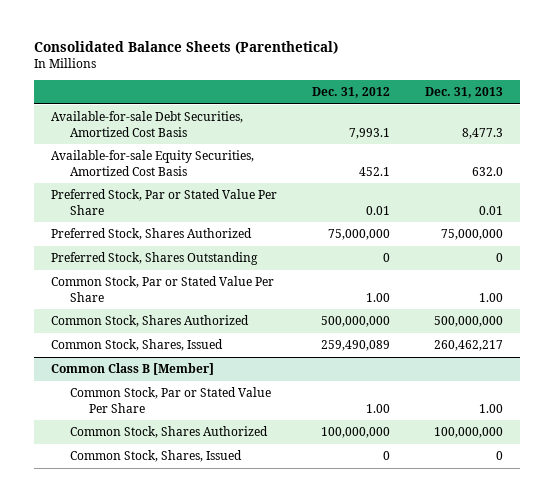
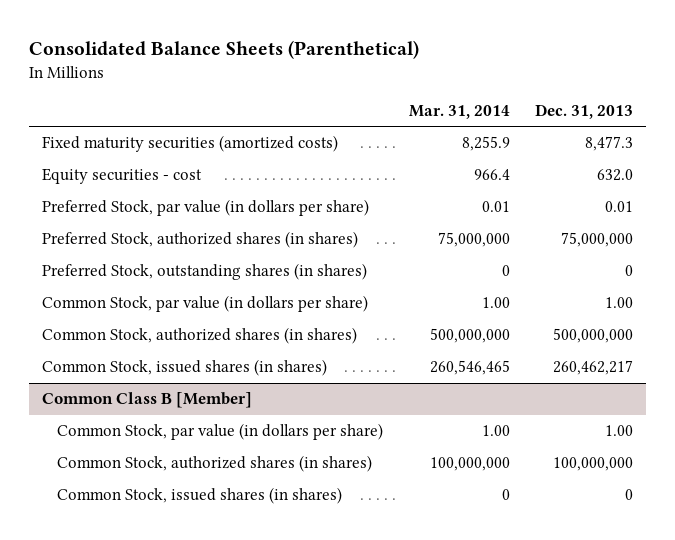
[311,87,390,99] Dec. 31, 2012 -> none
none -> [408,104,510,119] Mar. 31, 2014
[51,111,244,137] Available-for-sale Debt Securities, Amortized Cost Basis -> [41,135,338,153] Fixed maturity securities (amortized costs)
[51,150,255,176] Available-for-sale Equity Securities, Amortized Cost Basis -> [41,168,202,185] Equity securities - cost
[51,189,278,215] Preferred Stock, Par or Stated Value Per Share -> [41,199,369,217] Preferred Stock, par value (in dollars per share)
[51,228,253,241] Preferred Stock, Shares Authorized -> [41,231,358,249] Preferred Stock, authorized shares (in shares)
[51,252,259,266] Preferred Stock, Shares Outstanding -> [41,263,367,281] Preferred Stock, outstanding shares (in shares)
[51,276,275,302] Common Stock, Par or Stated Value Per Share -> [41,295,368,313] Common Stock, par value (in dollars per share)
[51,315,250,328] Common Stock, Shares Authorized -> [41,327,357,345] Common Stock, authorized shares (in shares)
[51,339,224,352] Common Stock, Shares, Issued -> [41,359,327,377] Common Stock, issued shares (in shares)
[69,387,271,413] Common Stock, Par or Stated Value Per Share -> [57,423,384,441] Common Stock, par value (in dollars per share)
[69,426,268,439] Common Stock, Shares Authorized -> [57,455,373,473] Common Stock, authorized shares (in shares)
[69,450,242,463] Common Stock, Shares, Issued -> [57,487,343,505] Common Stock, issued shares (in shares)

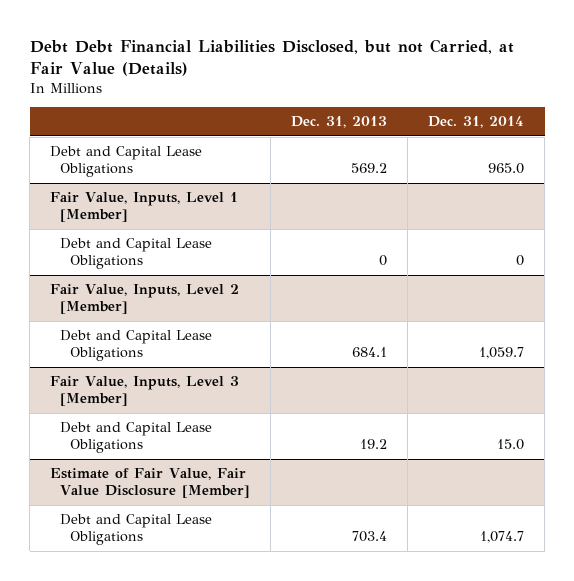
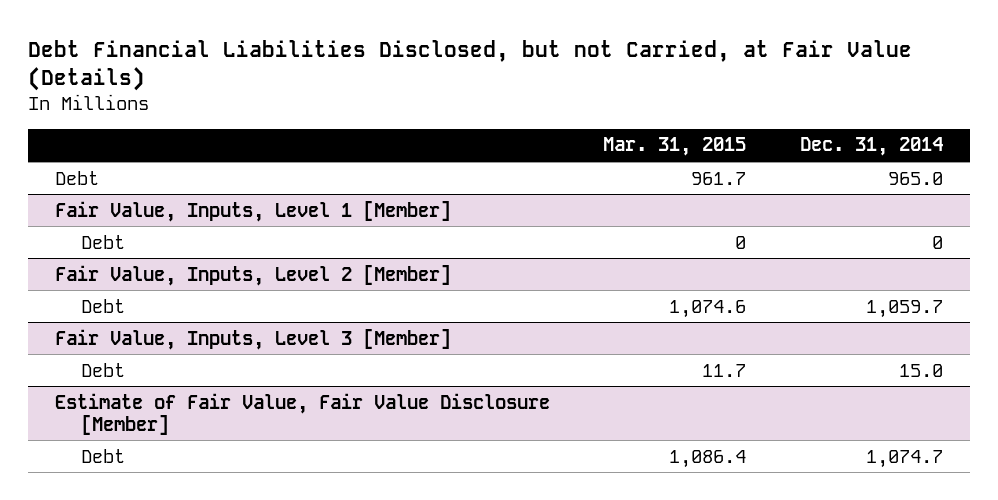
[29,38,514,76] Debt Debt Financial Liabilities Disclosed, but not Carried, at Fair Value (Details) -> [28,39,913,92] Debt Financial Liabilities Disclosed, but not Carried, at Fair Value (Details)
[291,116,388,129] Dec. 31, 2013 -> none
none -> [603,137,747,157] Mar. 31, 2015
[50,145,203,178] Debt and Capital Lease Obligations -> [54,170,99,185] Debt
[60,237,213,270] Debt and Capital Lease Obligations -> [80,234,125,249] Debt
[60,329,213,362] Debt and Capital Lease Obligations -> [80,298,125,313] Debt
[60,421,213,454] Debt and Capital Lease Obligations -> [80,362,125,377] Debt
[60,513,213,546] Debt and Capital Lease Obligations -> [80,448,125,463] Debt

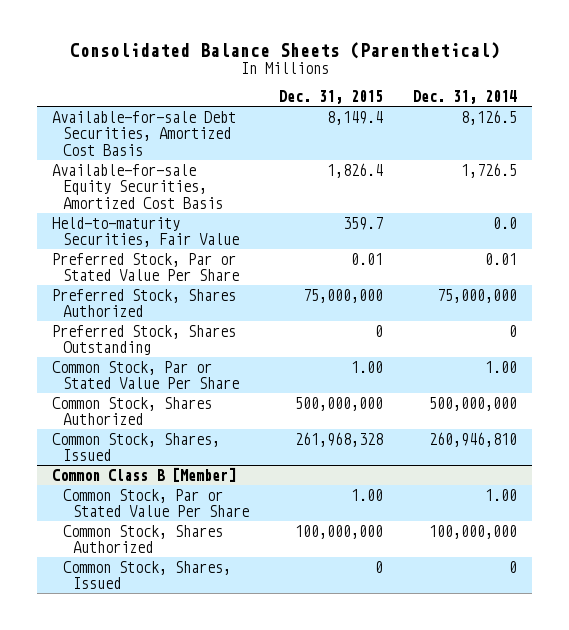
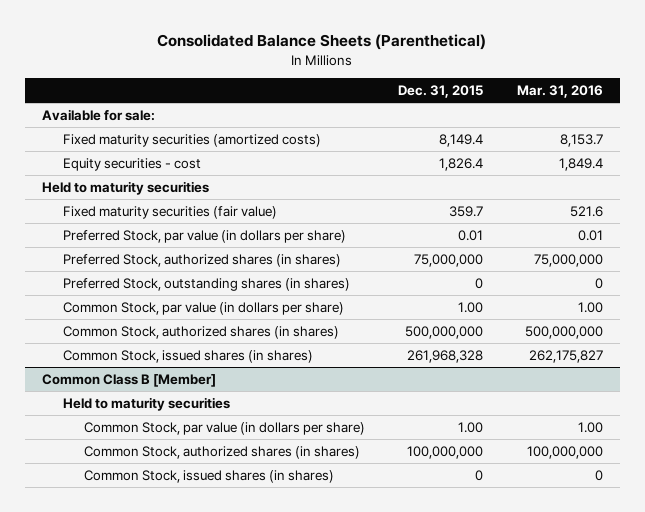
[413,90,518,105] Dec. 31, 2014 -> none
none -> [516,85,603,99] Mar. 31, 2016
none -> [41,108,155,121] Available for sale:
[51,110,236,156] Available-for-sale Debt Securities, Amortized Cost Basis -> [62,133,321,147] Fixed maturity securities (amortized costs)
[51,163,223,209] Available-for-sale Equity Securities, Amortized Cost Basis -> [62,157,201,171] Equity securities - cost
none -> [41,180,209,195] Held to maturity securities
[51,216,239,248] Held-to-maturity Securities, Fair Value -> [62,205,277,219] Fixed maturity securities (fair value)
[51,252,239,282] Preferred Stock, Par or Stated Value Per Share -> [62,229,346,243] Preferred Stock, par value (in dollars per share)
[51,288,236,318] Preferred Stock, Shares Authorized -> [62,253,341,267] Preferred Stock, authorized shares (in shares)
[51,324,236,356] Preferred Stock, Shares Outstanding -> [62,277,350,291] Preferred Stock, outstanding shares (in shares)
[51,360,239,390] Common Stock, Par or Stated Value Per Share -> [62,301,344,315] Common Stock, par value (in dollars per share)
[51,396,212,426] Common Stock, Shares Authorized -> [62,325,339,339] Common Stock, authorized shares (in shares)
[51,432,220,462] Common Stock, Shares, Issued -> [62,349,313,363] Common Stock, issued shares (in shares)
none -> [62,396,230,411] Held to maturity securities
[62,488,250,518] Common Stock, Par or Stated Value Per Share -> [83,421,365,435] Common Stock, par value (in dollars per share)
[62,524,223,554] Common Stock, Shares Authorized -> [83,445,360,459] Common Stock, authorized shares (in shares)
[62,560,231,590] Common Stock, Shares, Issued -> [83,469,334,483] Common Stock, issued shares (in shares)

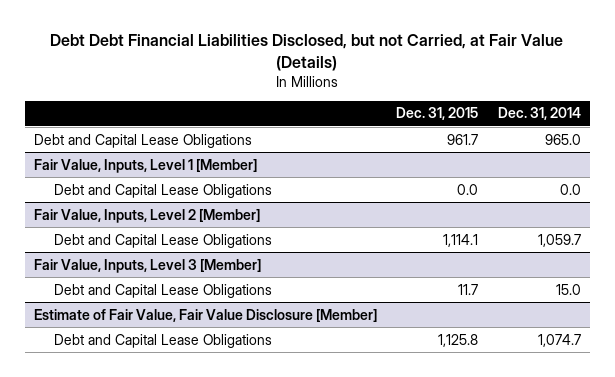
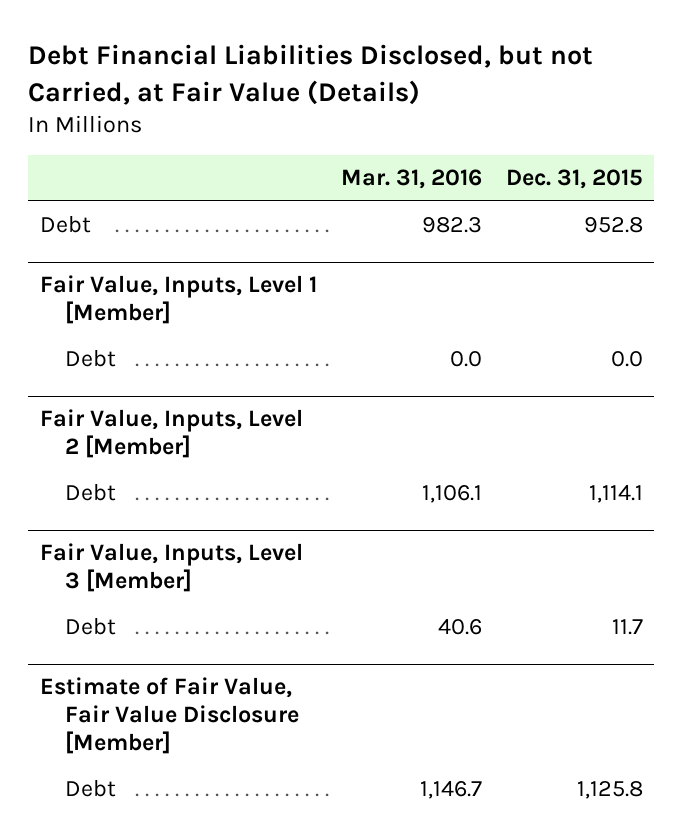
[50,34,564,71] Debt Debt Financial Liabilities Disclosed, but not Carried, at Fair Value (Details) -> [28,44,594,105] Debt Financial Liabilities Disclosed, but not Carried, at Fair Value (Details)
[497,107,581,121] Dec. 31, 2014 -> none
none -> [340,169,482,190] Mar. 31, 2016
[34,133,253,148] Debt and Capital Lease Obligations -> [40,215,92,234] Debt
[447,133,479,145] 961.7 -> [583,217,643,234] 952.8
[53,183,272,198] Debt and Capital Lease Obligations -> [65,349,117,368] Debt
[53,233,272,248] Debt and Capital Lease Obligations -> [65,483,117,502] Debt
[53,283,272,298] Debt and Capital Lease Obligations -> [65,617,117,636] Debt
[53,333,272,348] Debt and Capital Lease Obligations -> [65,779,117,798] Debt

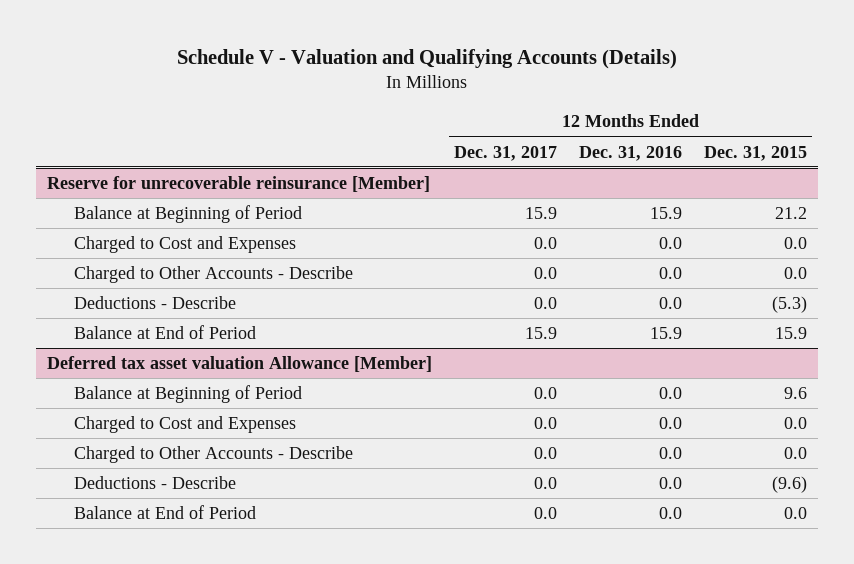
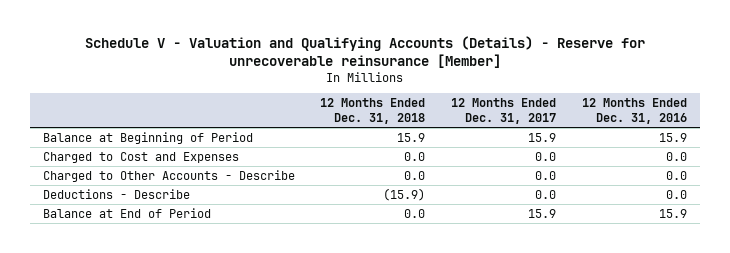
[177,49,678,70] Schedule V - Valuation and Qualifying Accounts (Details) -> [84,35,645,68] Schedule V - Valuation and Qualifying Accounts (Details) - Reserve for unrecoverable reinsurance [Member]
[703,145,807,161] Dec. 31, 2015 -> none
none -> [320,98,426,125] 12 Months Ended Dec. 31, 2018
[47,175,431,192] Reserve for unrecoverable reinsurance [Member] -> none
[47,355,433,372] Deferred tax asset valuation Allowance [Member] -> none
[74,384,303,403] Balance at Beginning of Period -> none
[74,415,297,433] Charged to Cost and Expenses -> none
[74,445,354,463] Charged to Other Accounts - Describe -> none
[74,475,237,489] Deductions - Describe -> none
[74,504,257,519] Balance at End of Period -> none

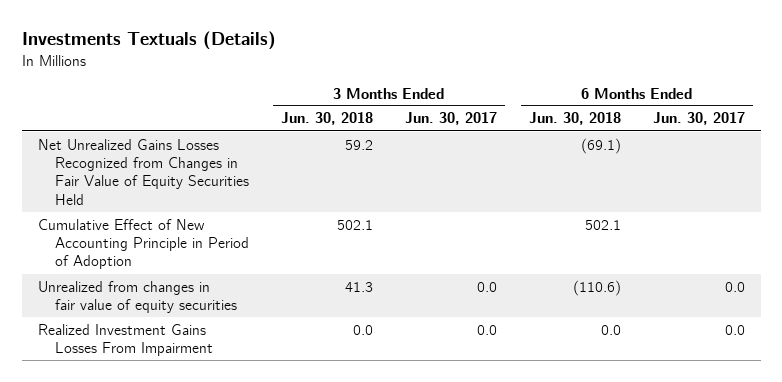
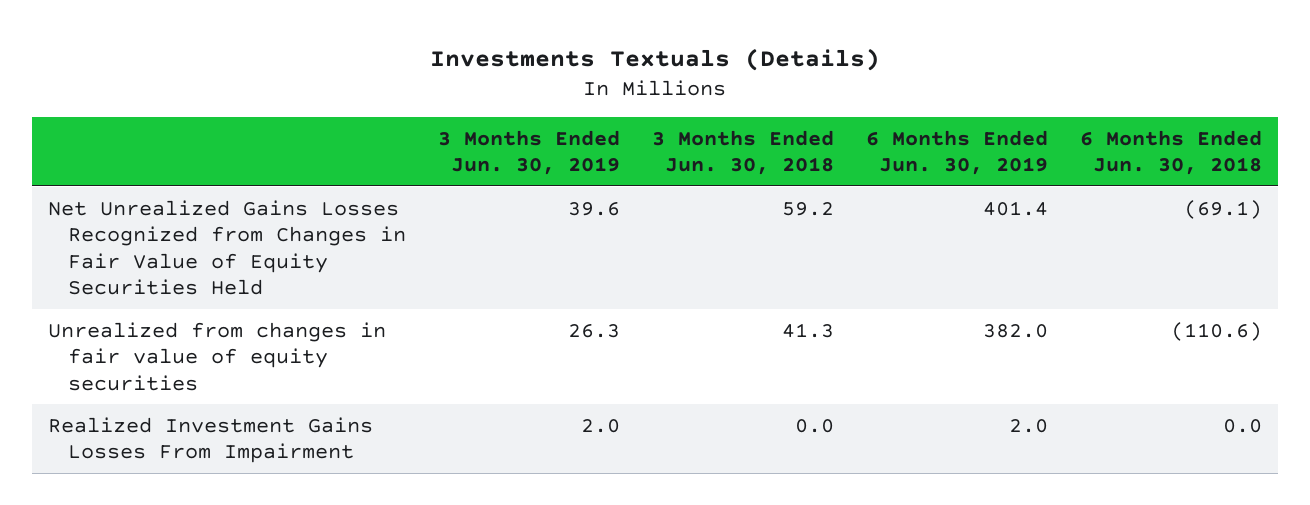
[404,112,497,126] Jun. 30, 2017 -> none
[652,112,745,126] Jun. 30, 2017 -> none
none -> [437,129,620,176] 3 Months Ended Jun. 30, 2019
none -> [865,129,1048,176] 6 Months Ended Jun. 30, 2019
[37,218,249,270] Cumulative Effect of New Accounting Principle in Period of Adoption -> none

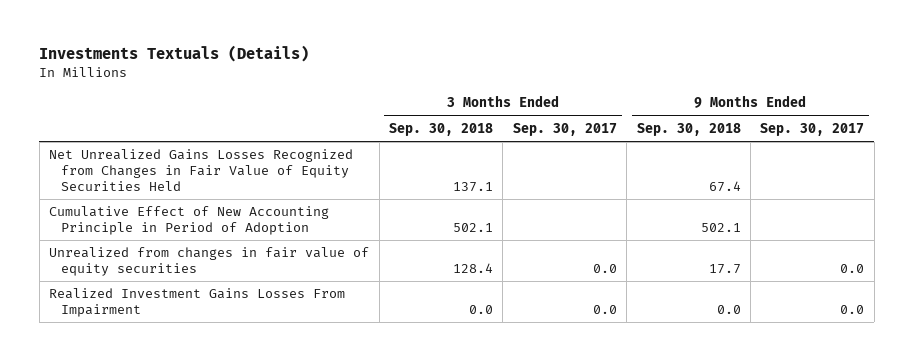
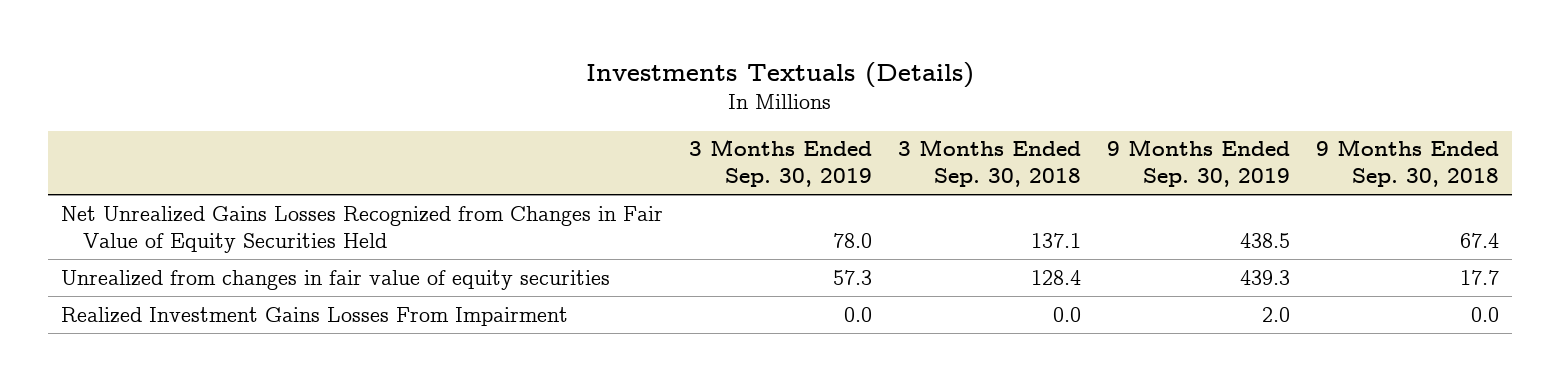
[512,122,617,136] Sep. 30, 2017 -> none
[760,122,865,136] Sep. 30, 2017 -> none
none -> [688,139,872,188] 3 Months Ended Sep. 30, 2019
none -> [1106,139,1290,188] 9 Months Ended Sep. 30, 2019
[49,206,330,236] Cumulative Effect of New Accounting Principle in Period of Adoption -> none

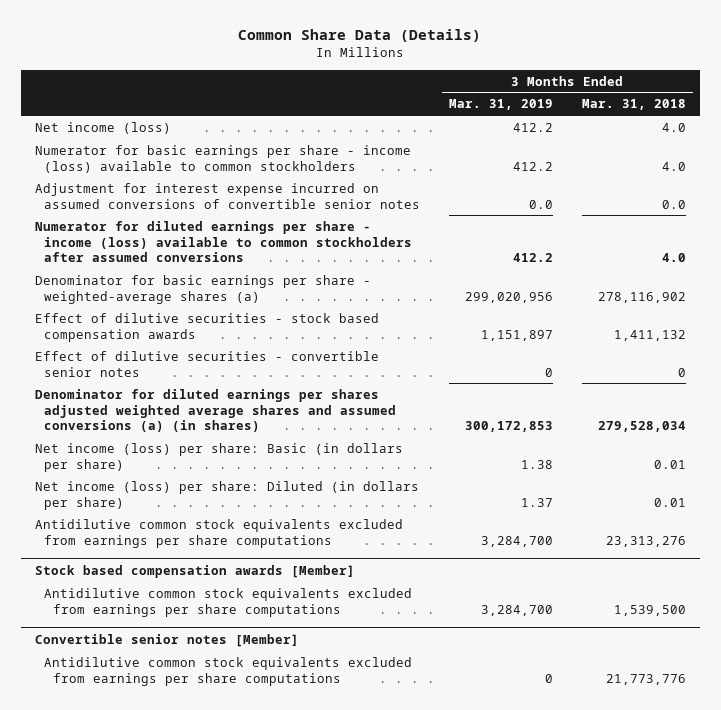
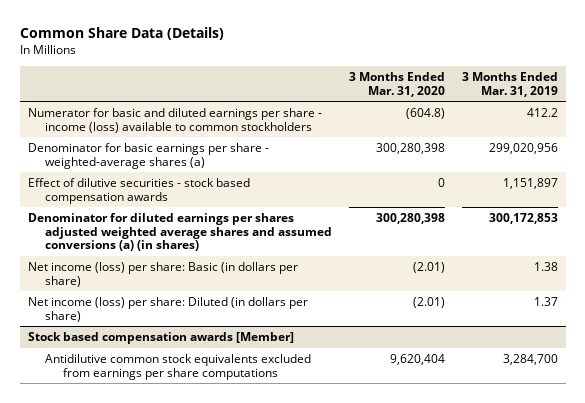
[581,99,686,111] Mar. 31, 2018 -> none
none -> [348,71,445,97] 3 Months Ended Mar. 31, 2020
[35,121,172,134] Net income (loss) -> none
[35,182,421,209] Adjustment for interest expense incurred on assumed conversions of convertible senior notes -> none
[35,220,413,263] Numerator for diluted earnings per share - income (loss) available to common stockholders after assumed conversions -> none
[35,144,412,173] Numerator for basic earnings per share - income (loss) available to common stockholders -> [27,107,322,133] Numerator for basic and diluted earnings per share - income (loss) available to common stockholders
[35,350,380,377] Effect of dilutive securities - convertible senior notes -> none
[35,518,404,548] Antidilutive common stock equivalents excluded from earnings per share computations -> none
[35,633,300,647] Convertible senior notes [Member] -> none
[44,656,413,686] Antidilutive common stock equivalents excluded from earnings per share computations -> none

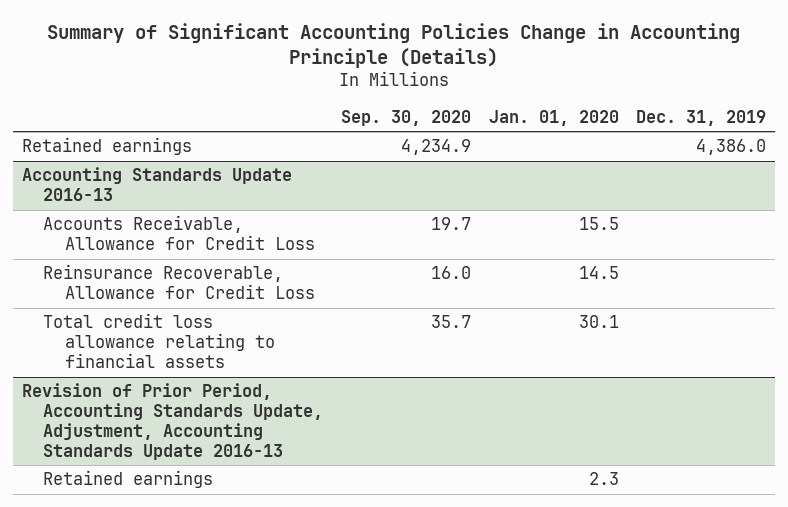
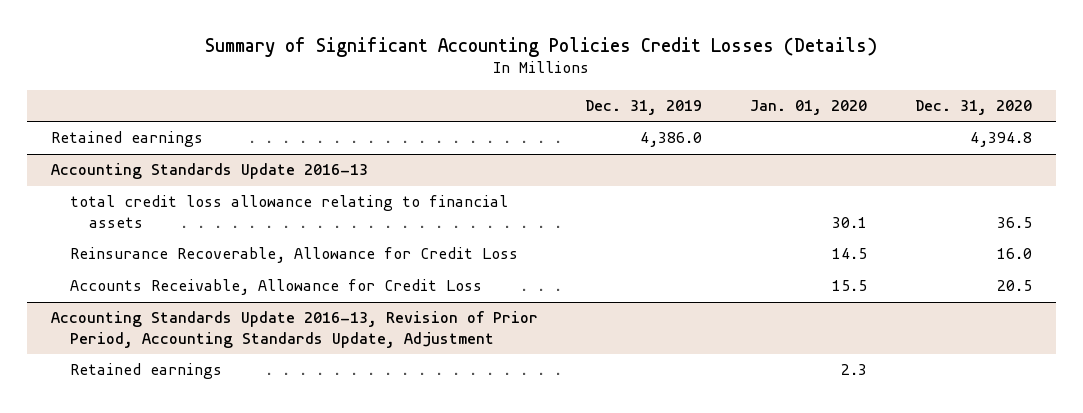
[47,22,741,69] Summary of Significant Accounting Policies Change in Accounting Principle (Details) -> [205,36,878,57] Summary of Significant Accounting Policies Credit Losses (Details)
[340,110,471,127] Sep. 30, 2020 -> none
none -> [915,100,1033,116] Dec. 31, 2020
none -> [69,195,508,228] total credit loss allowance relating to financial assets
[43,313,275,369] Total credit loss allowance relating to financial assets -> none
[43,215,315,251] Accounts Receivable, Allowance for Credit Loss -> [69,279,482,296] Accounts Receivable, Allowance for Credit Loss
[22,383,324,461] Revision of Prior Period, Accounting Standards Update, Adjustment, Accounting Standards Update 2016-13 -> [50,311,538,348] Accounting Standards Update 2016-13, Revision of Prior Period, Accounting Standards Update, Adjustment

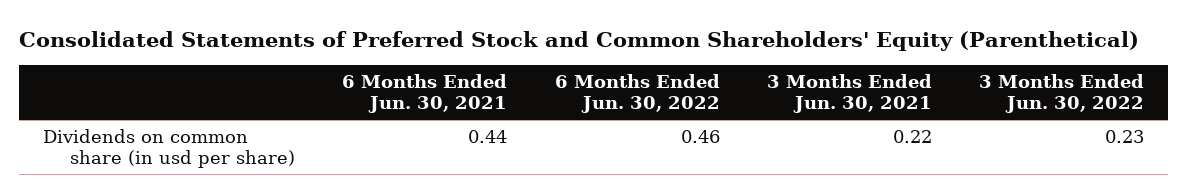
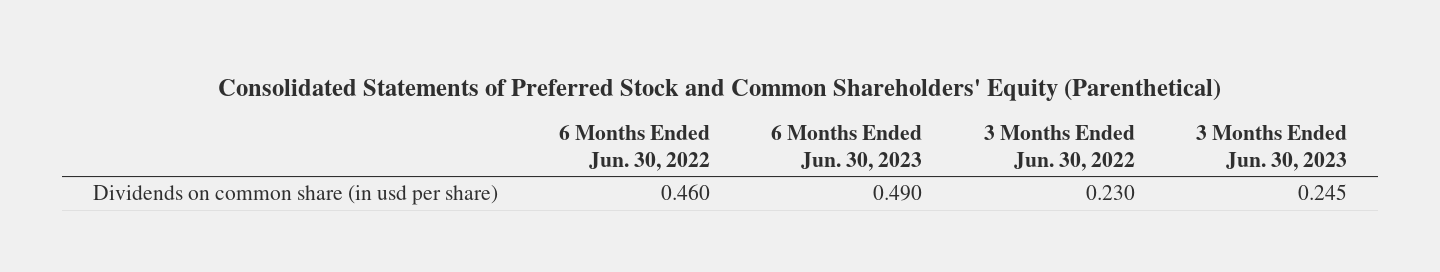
[342,73,508,114] 6 Months Ended Jun. 30, 2021 -> none
[766,73,932,114] 3 Months Ended Jun. 30, 2021 -> none
none -> [771,125,923,171] 6 Months Ended Jun. 30, 2023
none -> [1195,125,1347,171] 3 Months Ended Jun. 30, 2023
[680,129,720,143] 0.46 -> [661,184,711,201] 0.460
[1105,129,1145,143] 0.23 -> [1085,185,1135,201] 0.230

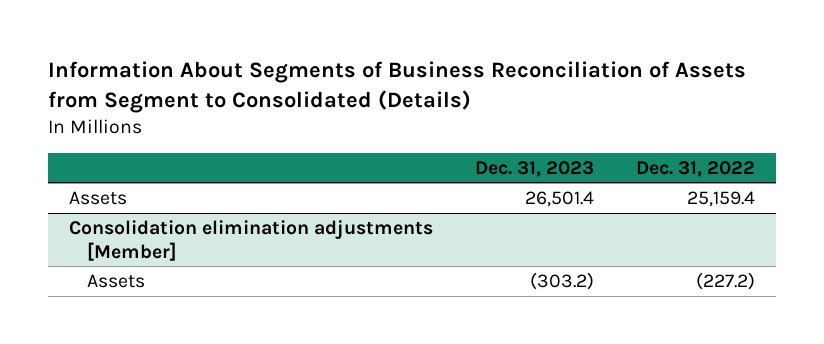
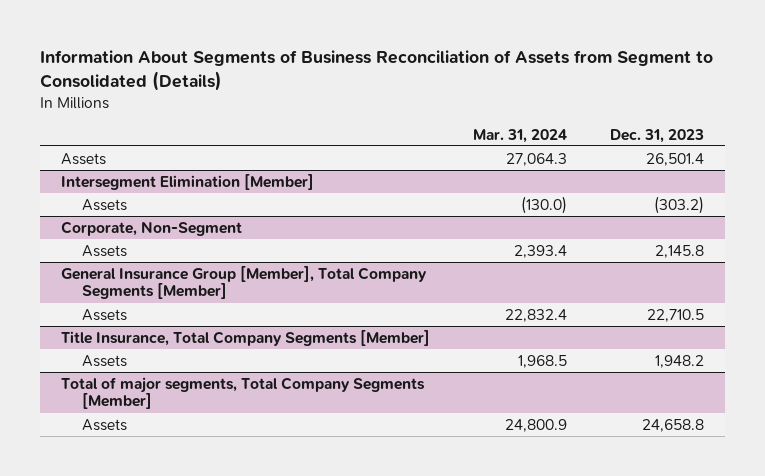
[636,160,756,177] Dec. 31, 2022 -> none
none -> [472,128,567,143] Mar. 31, 2024
[68,219,433,261] Consolidation elimination adjustments [Member] -> [61,173,315,190] Intersegment Elimination [Member]
none -> [61,220,243,236] Corporate, Non-Segment
none -> [82,244,128,257] Assets
none -> [61,265,428,300] General Insurance Group [Member], Total Company Segments [Member]
none -> [82,308,128,321] Assets
none -> [61,329,431,346] Title Insurance, Total Company Segments [Member]
none -> [82,354,128,367] Assets
none -> [61,376,426,410] Total of major segments, Total Company Segments [Member]
none -> [82,418,128,431] Assets

